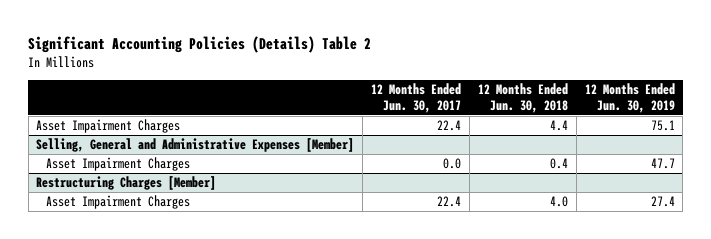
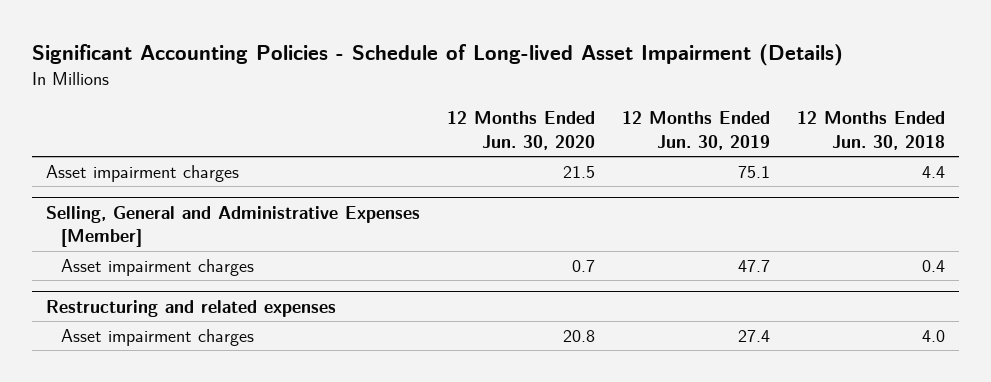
[28,35,372,53] Significant Accounting Policies (Details) Table 2 -> [32,44,844,67] Significant Accounting Policies - Schedule of Long-lived Asset Impairment (Details)
[371,83,462,113] 12 Months Ended Jun. 30, 2017 -> none
none -> [446,111,595,150] 12 Months Ended Jun. 30, 2020
[36,119,181,134] Asset Impairment Charges -> [45,165,239,183] Asset impairment charges
[46,157,191,172] Asset Impairment Charges -> [60,259,254,277] Asset impairment charges
[36,176,217,191] Restructuring Charges [Member] -> [45,299,336,317] Restructuring and related expenses
[46,195,191,210] Asset Impairment Charges -> [60,329,254,347] Asset impairment charges

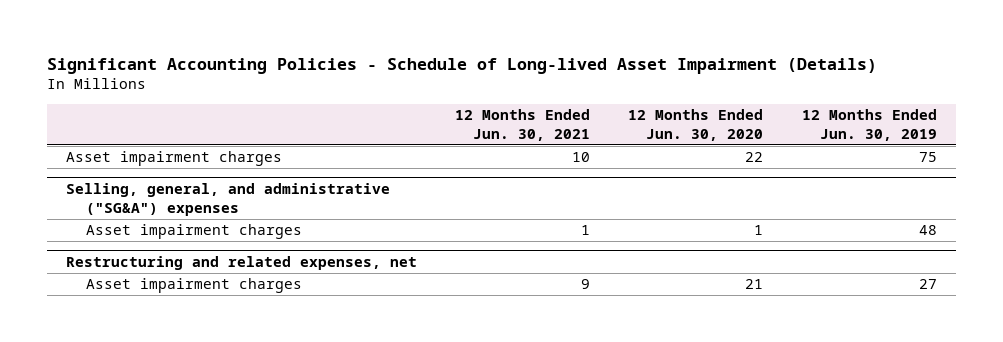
[797,111,946,150] 12 Months Ended Jun. 30, 2018 -> none
none -> [455,109,591,142] 12 Months Ended Jun. 30, 2021
[562,166,595,179] 21.5 -> [745,152,764,163] 22
[737,166,770,179] 75.1 -> [918,152,937,163] 75
[45,205,420,248] Selling, General and Administrative Expenses [Member] -> [66,182,391,216] Selling, general, and administrative ("SG&A") expenses
[571,260,595,273] 0.7 -> [754,225,764,236] 1
[737,260,770,273] 47.7 -> [918,225,937,236] 48
[45,299,336,317] Restructuring and related expenses -> [66,255,418,270] Restructuring and related expenses, net
[562,330,595,343] 20.8 -> [745,279,764,290] 21
[737,330,770,343] 27.4 -> [918,279,937,290] 27

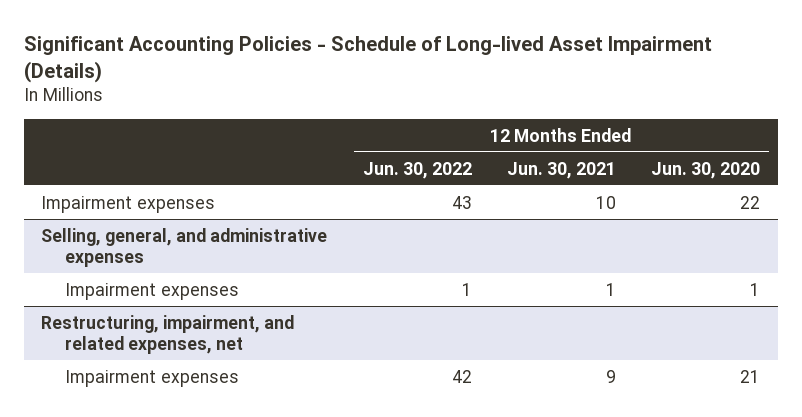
[801,109,937,142] 12 Months Ended Jun. 30, 2019 -> none
none -> [362,161,472,179] Jun. 30, 2022
[86,224,303,240] Asset impairment charges -> none
[66,151,283,167] Asset impairment charges -> [41,195,216,213] Impairment expenses
[66,182,391,216] Selling, general, and administrative ("SG&A") expenses -> [41,227,328,268] Selling, general, and administrative expenses
none -> [65,282,240,300] Impairment expenses
[66,255,418,270] Restructuring and related expenses, net -> [41,314,295,355] Restructuring, impairment, and related expenses, net
[86,278,303,294] Asset impairment charges -> [65,369,240,387] Impairment expenses

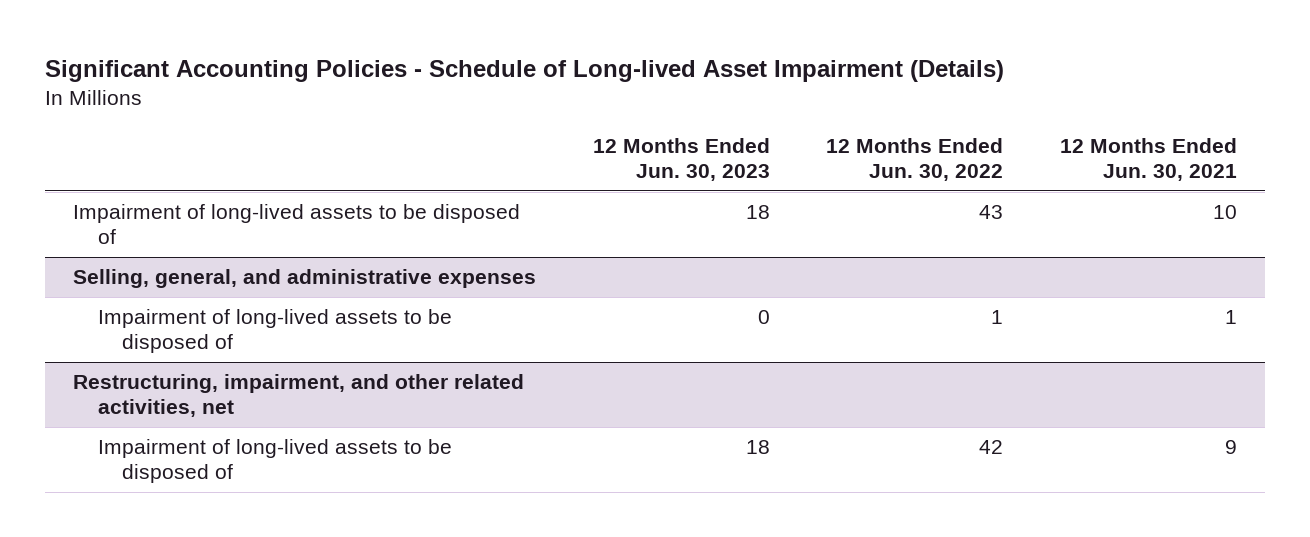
[651,161,761,179] Jun. 30, 2020 -> none
none -> [592,138,770,182] 12 Months Ended Jun. 30, 2023
[41,195,216,213] Impairment expenses -> [73,204,521,245] Impairment of long-lived assets to be disposed of
[65,282,240,300] Impairment expenses -> none
none -> [97,309,452,354] Impairment of long-lived assets to be disposed of
[41,314,295,355] Restructuring, impairment, and related expenses, net -> [73,374,525,418] Restructuring, impairment, and other related activities, net
[65,369,240,387] Impairment expenses -> [97,439,452,484] Impairment of long-lived assets to be disposed of

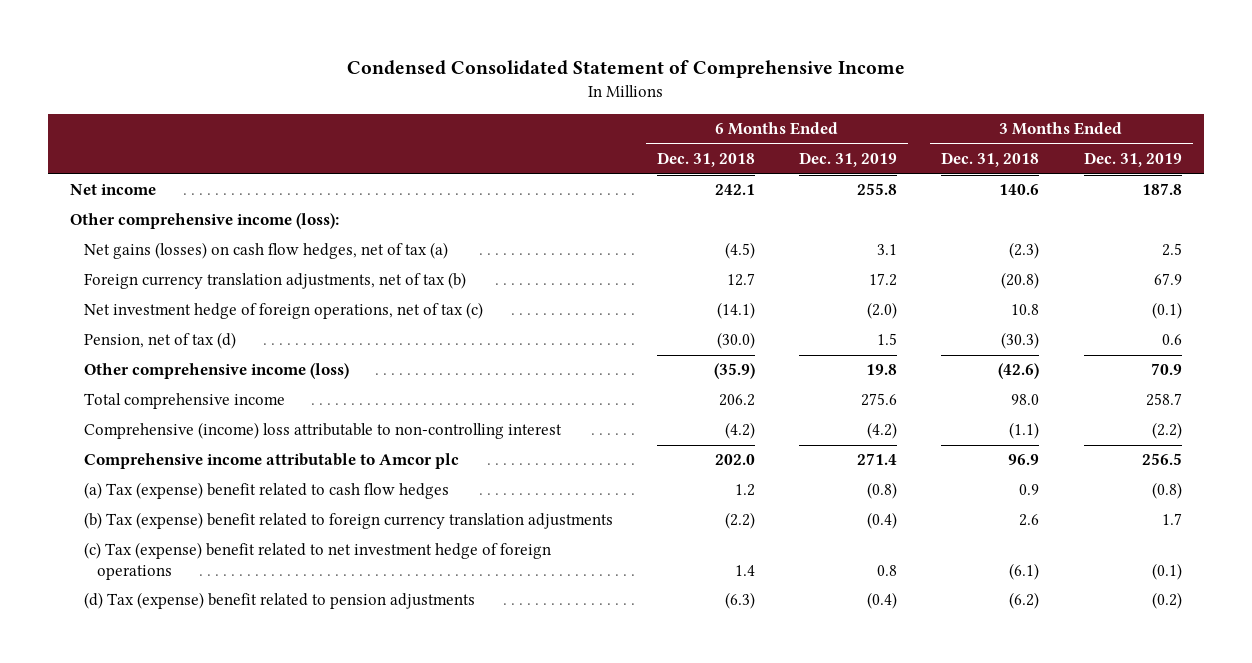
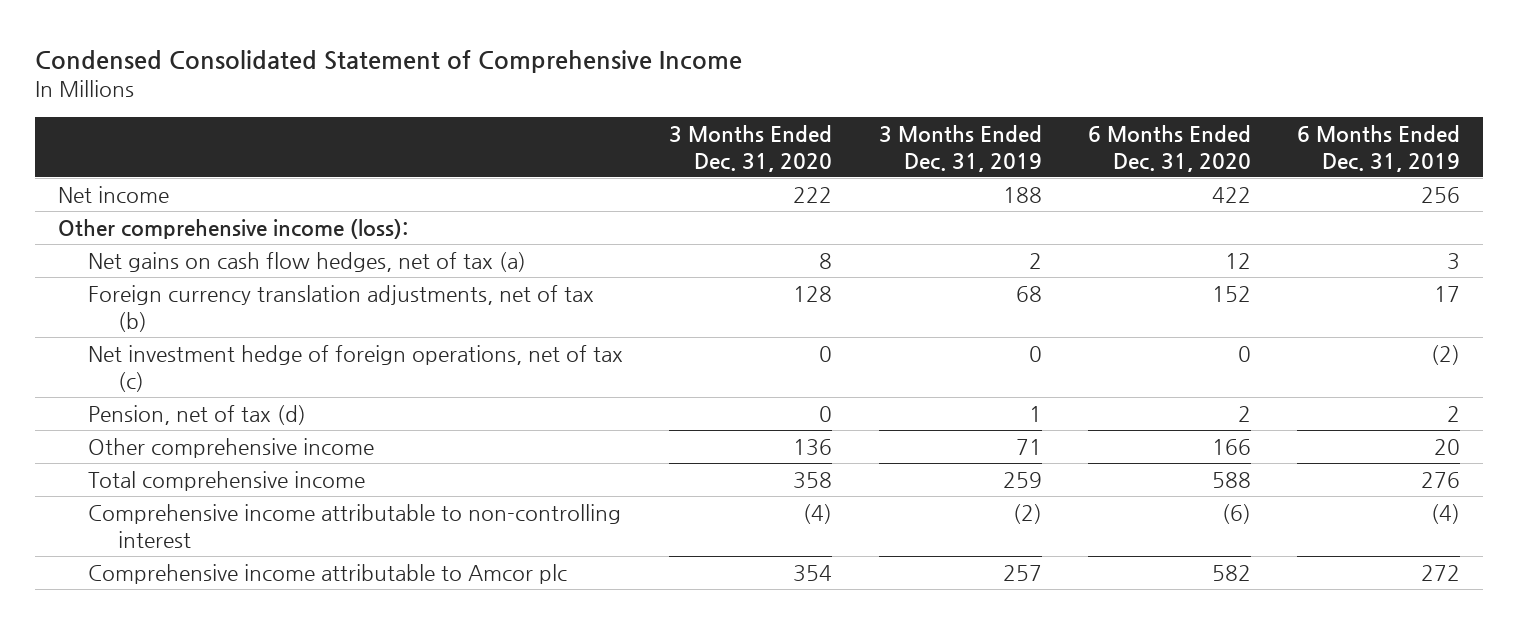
[656,152,755,168] Dec. 31, 2018 -> none
[941,152,1040,168] Dec. 31, 2018 -> none
none -> [669,124,833,172] 3 Months Ended Dec. 31, 2020
none -> [1087,124,1251,172] 6 Months Ended Dec. 31, 2020
[857,183,898,196] 255.8 -> [1421,186,1461,203] 256
[1141,183,1182,196] 187.8 -> [1002,186,1042,203] 188
[83,482,449,500] (a) Tax (expense) benefit related to cash flow hedges -> none
[83,512,613,530] (b) Tax (expense) benefit related to foreign currency translation adjustments -> none
[83,542,551,580] (c) Tax (expense) benefit related to net investment hedge of foreign operations -> none
[83,592,475,610] (d) Tax (expense) benefit related to pension adjustments -> none
[83,242,448,260] Net gains (losses) on cash flow hedges, net of tax (a) -> [88,251,527,272] Net gains on cash flow hedges, net of tax (a)
[877,244,898,256] 3.1 -> [1447,252,1461,270] 3
[1161,243,1182,257] 2.5 -> [1028,252,1042,269] 2
[869,273,898,287] 17.2 -> [1434,285,1461,302] 17
[1153,273,1182,286] 67.9 -> [1015,285,1042,302] 68
[867,302,898,320] (2.0) -> [1431,344,1461,365] (2)
[1151,302,1182,320] (0.1) -> [1028,345,1042,362] 0
[877,333,898,346] 1.5 -> [1447,405,1461,422] 2
[1161,334,1182,346] 0.6 -> [1028,405,1042,422] 1
[83,363,349,380] Other comprehensive income (loss) -> [88,437,375,458] Other comprehensive income
[866,364,898,376] 19.8 -> [1434,438,1461,455] 20
[1150,363,1182,376] 70.9 -> [1015,438,1042,455] 71
[861,393,898,407] 275.6 -> [1421,471,1461,488] 276
[1145,393,1182,407] 258.7 -> [1002,471,1042,488] 259
[83,422,562,440] Comprehensive (income) loss attributable to non-controlling interest -> [88,503,622,548] Comprehensive income attributable to non-controlling interest
[867,422,898,440] (4.2) -> [1431,503,1461,524] (4)
[1151,422,1182,440] (2.2) -> [1012,503,1042,524] (2)
[857,453,898,466] 271.4 -> [1421,564,1461,581] 272
[1141,453,1182,466] 256.5 -> [1002,564,1042,581] 257

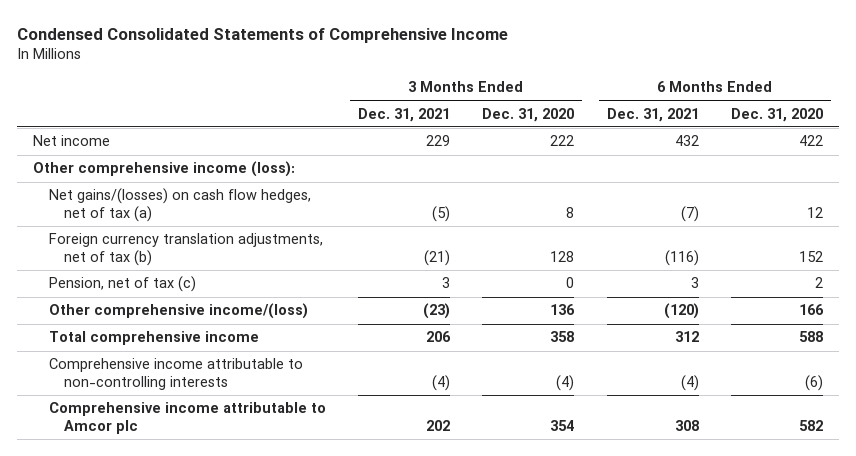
[35,49,743,73] Condensed Consolidated Statement of Comprehensive Income -> [17,27,509,43] Condensed Consolidated Statements of Comprehensive Income
[878,124,1042,172] 3 Months Ended Dec. 31, 2019 -> none
[1297,124,1461,172] 6 Months Ended Dec. 31, 2019 -> none
none -> [358,107,451,122] Dec. 31, 2021
none -> [606,107,699,122] Dec. 31, 2021
[88,251,527,272] Net gains on cash flow hedges, net of tax (a) -> [48,188,311,223] Net gains/(losses) on cash flow hedges, net of tax (a)
[88,344,624,392] Net investment hedge of foreign operations, net of tax (c) -> none
[88,404,307,425] Pension, net of tax (d) -> [48,276,196,293] Pension, net of tax (c)
[88,437,375,458] Other comprehensive income -> [48,303,308,320] Other comprehensive income/(loss)
[88,503,622,548] Comprehensive income attributable to non-controlling interest -> [48,358,303,391] Comprehensive income attributable to non-controlling interests

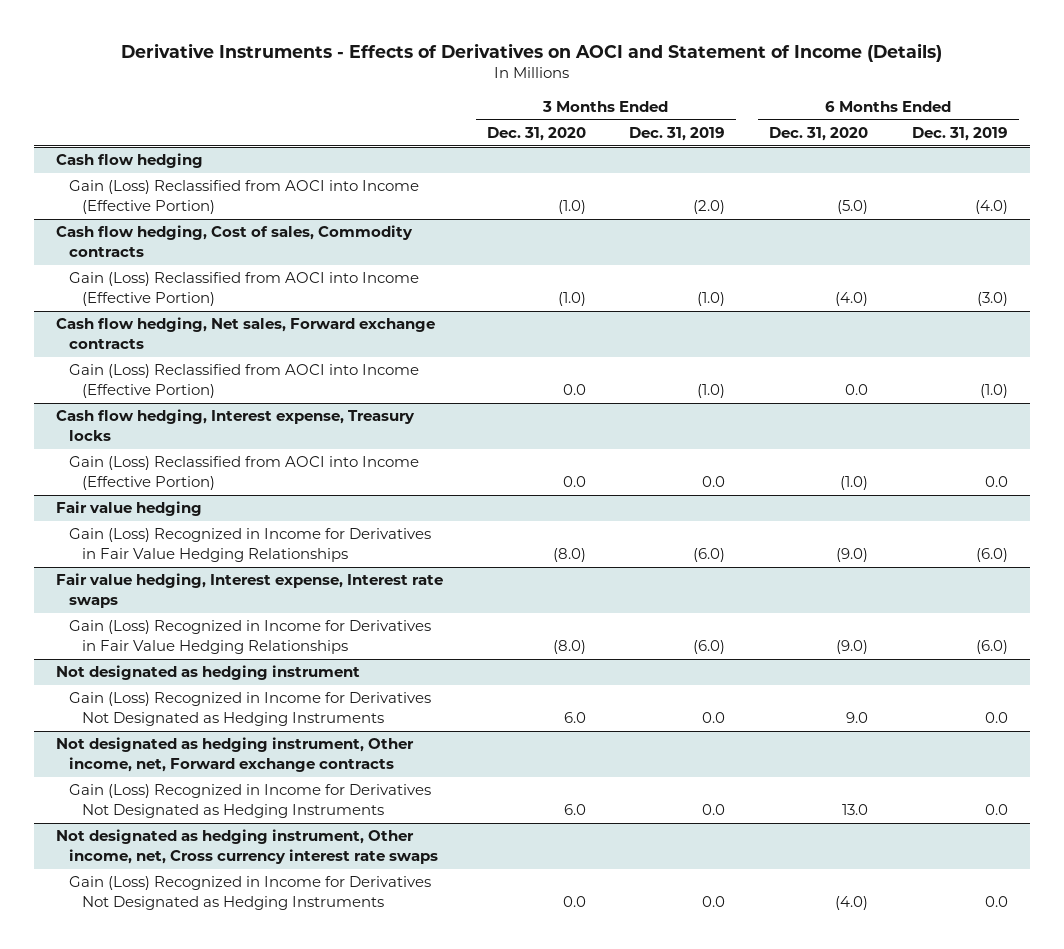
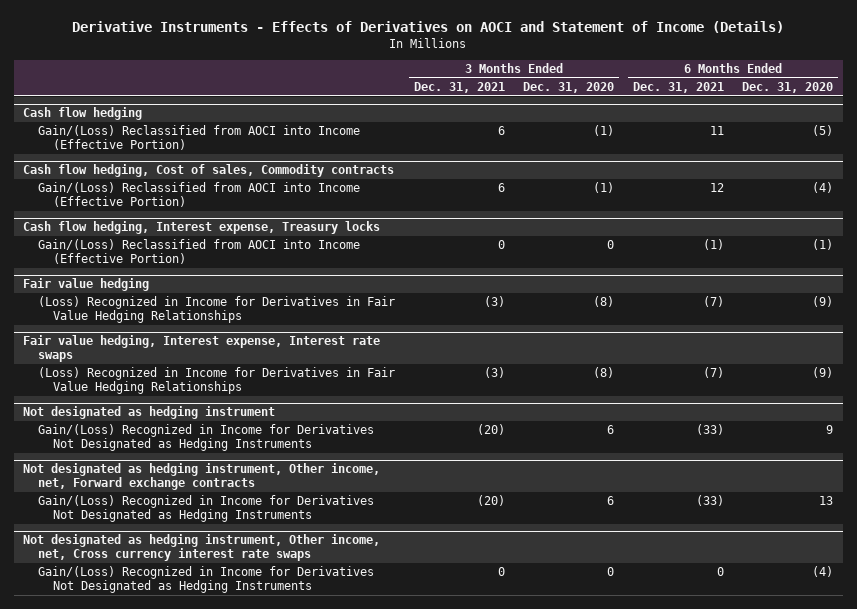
[629,126,726,141] Dec. 31, 2019 -> none
[911,126,1008,141] Dec. 31, 2019 -> none
none -> [413,82,505,94] Dec. 31, 2021
none -> [632,82,724,94] Dec. 31, 2021
[68,180,419,214] Gain (Loss) Reclassified from AOCI into Income (Effective Portion) -> [38,125,361,151] Gain/(Loss) Reclassified from AOCI into Income (Effective Portion)
[557,199,586,214] (1.0) -> [593,125,615,137] (1)
[837,199,869,214] (5.0) -> [812,125,834,137] (5)
[56,317,436,349] Cash flow hedging, Net sales, Forward exchange contracts -> none
[68,364,419,398] Gain (Loss) Reclassified from AOCI into Income (Effective Portion) -> none
[68,272,419,306] Gain (Loss) Reclassified from AOCI into Income (Effective Portion) -> [38,182,361,208] Gain/(Loss) Reclassified from AOCI into Income (Effective Portion)
[557,291,586,306] (1.0) -> [593,182,615,194] (1)
[835,291,869,306] (4.0) -> [812,182,834,194] (4)
[68,456,419,490] Gain (Loss) Reclassified from AOCI into Income (Effective Portion) -> [38,239,361,265] Gain/(Loss) Reclassified from AOCI into Income (Effective Portion)
[562,475,586,487] 0.0 -> [607,240,615,250] 0
[840,475,869,490] (1.0) -> [812,239,834,251] (1)
[68,528,431,562] Gain (Loss) Recognized in Income for Derivatives in Fair Value Hedging Relationships -> [38,296,396,324] (Loss) Recognized in Income for Derivatives in Fair Value Hedging Relationships
[552,547,586,562] (8.0) -> [593,296,615,308] (8)
[836,547,869,562] (9.0) -> [812,296,834,308] (9)
[68,620,431,654] Gain (Loss) Recognized in Income for Derivatives in Fair Value Hedging Relationships -> [38,367,396,395] (Loss) Recognized in Income for Derivatives in Fair Value Hedging Relationships
[552,639,586,654] (8.0) -> [593,367,615,379] (8)
[836,639,869,654] (9.0) -> [812,367,834,379] (9)
[68,692,431,726] Gain (Loss) Recognized in Income for Derivatives Not Designated as Hedging Instruments -> [38,424,375,452] Gain/(Loss) Recognized in Income for Derivatives Not Designated as Hedging Instruments
[563,711,586,723] 6.0 -> [607,425,615,435] 6
[846,711,869,723] 9.0 -> [826,425,834,435] 9
[68,784,431,818] Gain (Loss) Recognized in Income for Derivatives Not Designated as Hedging Instruments -> [38,495,375,523] Gain/(Loss) Recognized in Income for Derivatives Not Designated as Hedging Instruments
[563,803,586,815] 6.0 -> [607,496,615,506] 6
[842,803,869,815] 13.0 -> [819,496,834,506] 13
[68,876,431,910] Gain (Loss) Recognized in Income for Derivatives Not Designated as Hedging Instruments -> [38,566,375,594] Gain/(Loss) Recognized in Income for Derivatives Not Designated as Hedging Instruments
[562,895,586,907] 0.0 -> [607,567,615,577] 0
[835,895,869,910] (4.0) -> [812,566,834,578] (4)

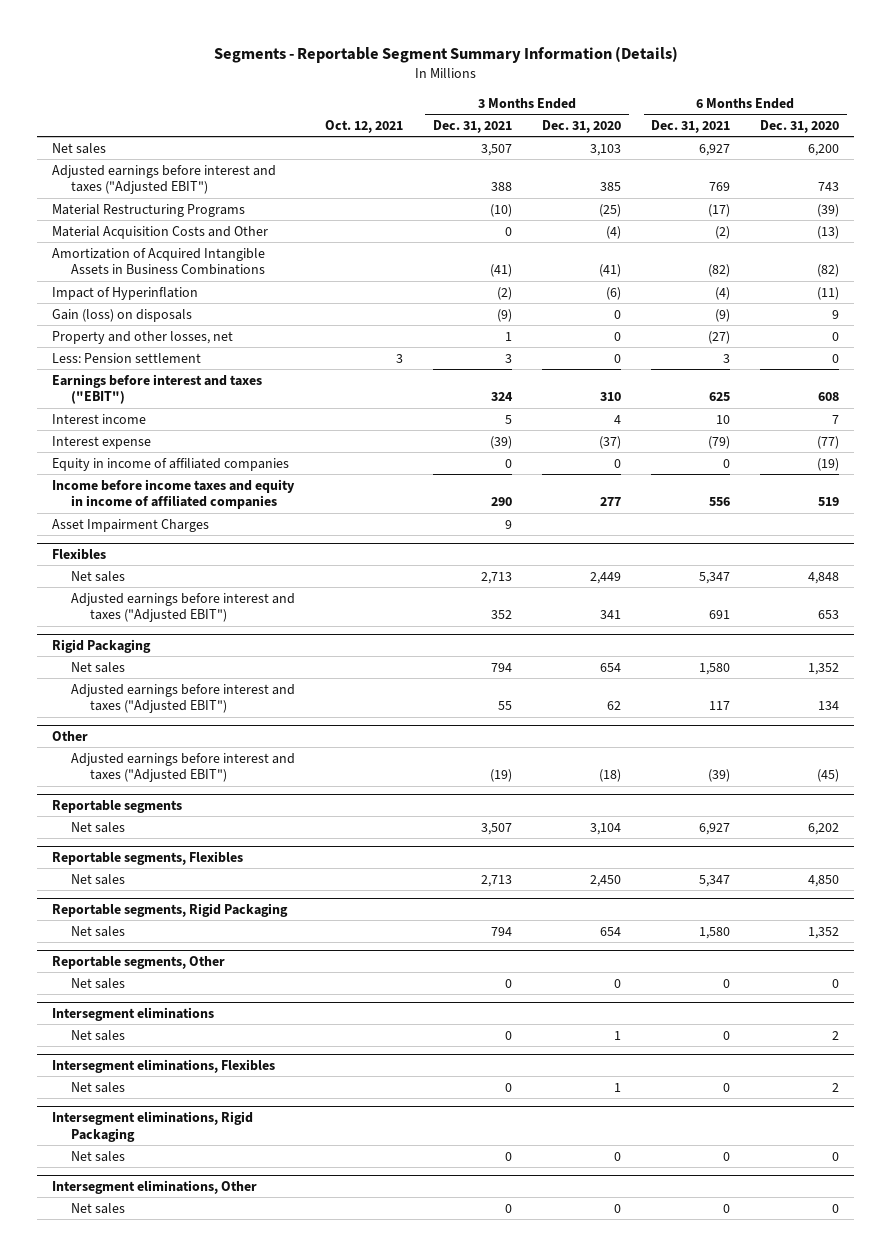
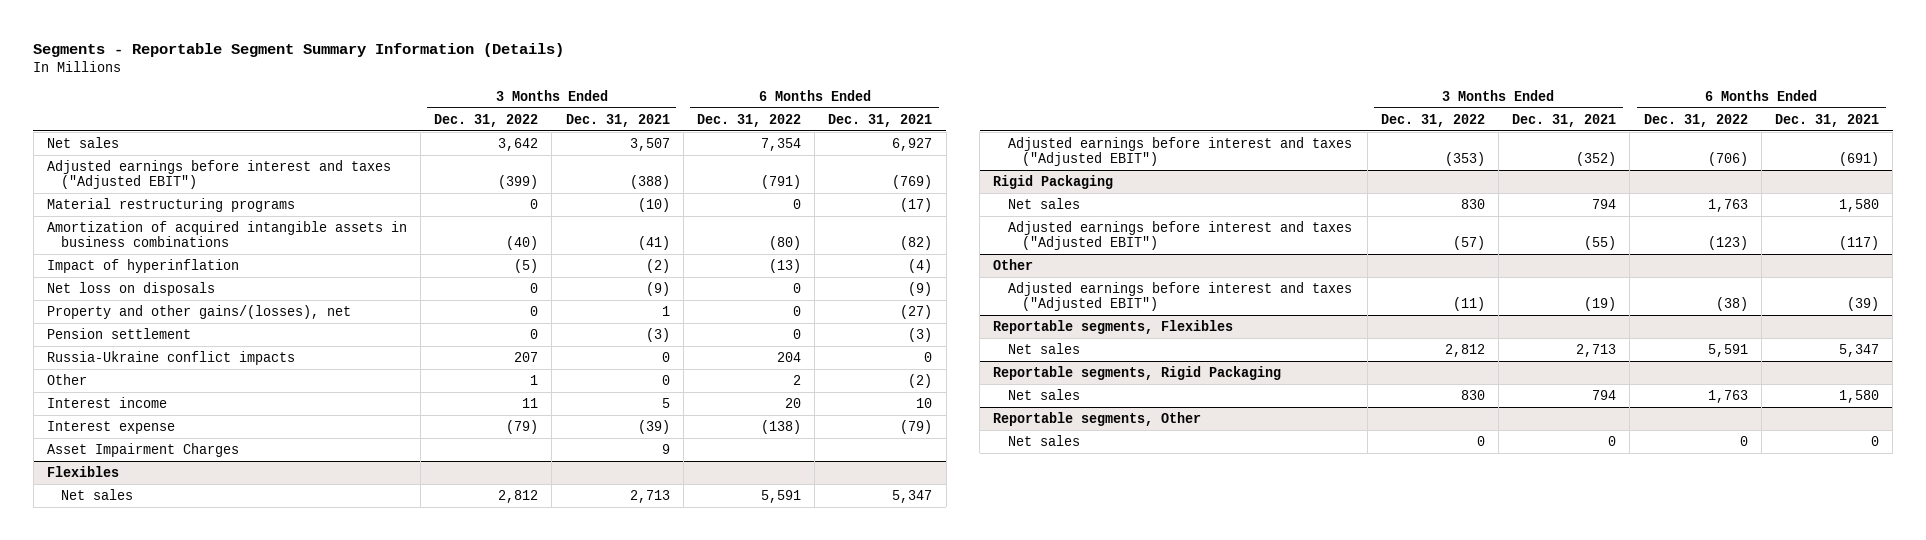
[324,119,403,133] Oct. 12, 2021 -> none
[542,119,622,133] Dec. 31, 2020 -> none
[760,119,840,133] Dec. 31, 2020 -> none
none -> [434,113,539,127] Dec. 31, 2022
none -> [697,113,802,127] Dec. 31, 2022
[51,225,268,239] Material Acquisition Costs and Other -> none
[51,373,262,405] Earnings before interest and taxes ("EBIT") -> none
[490,182,512,192] 388 -> [629,175,670,190] (388)
[709,182,731,192] 769 -> [892,175,933,190] (769)
[51,203,245,217] Material Restructuring Programs -> [46,197,295,212] Material restructuring programs
[51,247,265,276] Amortization of Acquired Intangible Assets in Business Combinations -> [46,220,407,248] Amortization of acquired intangible assets in business combinations
[51,286,198,300] Impact of Hyperinflation -> [46,258,239,273] Impact of hyperinflation
[51,308,192,322] Gain (loss) on disposals -> [46,281,215,296] Net loss on disposals
[51,330,233,344] Property and other losses, net -> [46,304,351,319] Property and other gains/(losses), net
[51,352,201,363] Less: Pension settlement -> [46,327,191,339] Pension settlement
[504,353,512,363] 3 -> [645,327,670,342] (3)
[723,353,731,363] 3 -> [908,327,933,342] (3)
none -> [46,350,295,365] Russia-Ukraine conflict impacts
none -> [46,373,87,385] Other
[51,457,289,471] Equity in income of affiliated companies -> none
[51,478,295,510] Income before income taxes and equity in income of affiliated companies -> none
[490,610,512,620] 352 -> [1576,152,1617,167] (352)
[709,610,731,620] 691 -> [1838,152,1879,167] (691)
[497,701,512,711] 55 -> [1584,236,1617,251] (55)
[709,701,731,711] 117 -> [1838,236,1879,251] (117)
[51,799,182,813] Reportable segments -> none
[70,821,125,833] Net sales -> none
[51,1006,214,1021] Intersegment eliminations -> none
[70,1029,125,1041] Net sales -> none
[51,1058,275,1073] Intersegment eliminations, Flexibles -> none
[70,1081,125,1093] Net sales -> none
[51,1110,253,1142] Intersegment eliminations, Rigid Packaging -> none
[70,1150,125,1162] Net sales -> none
[51,1179,257,1194] Intersegment eliminations, Other -> none
[70,1202,125,1214] Net sales -> none

